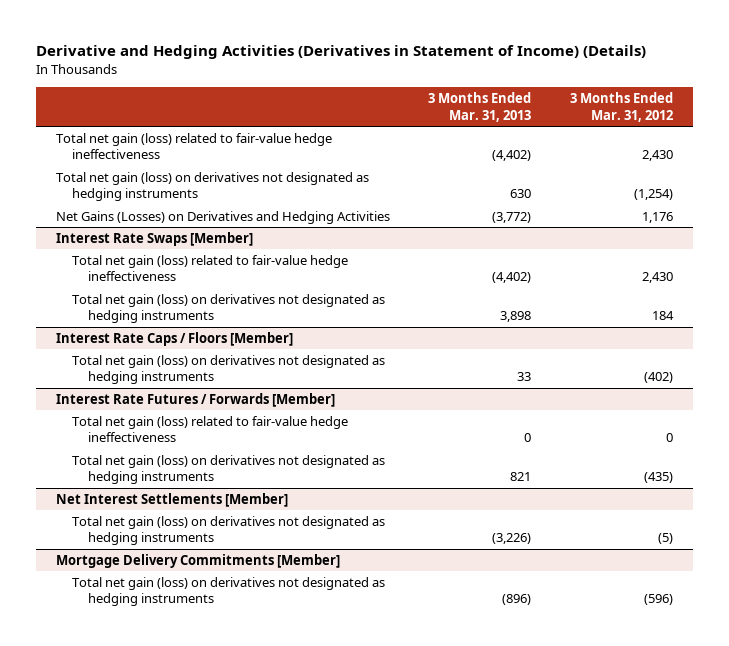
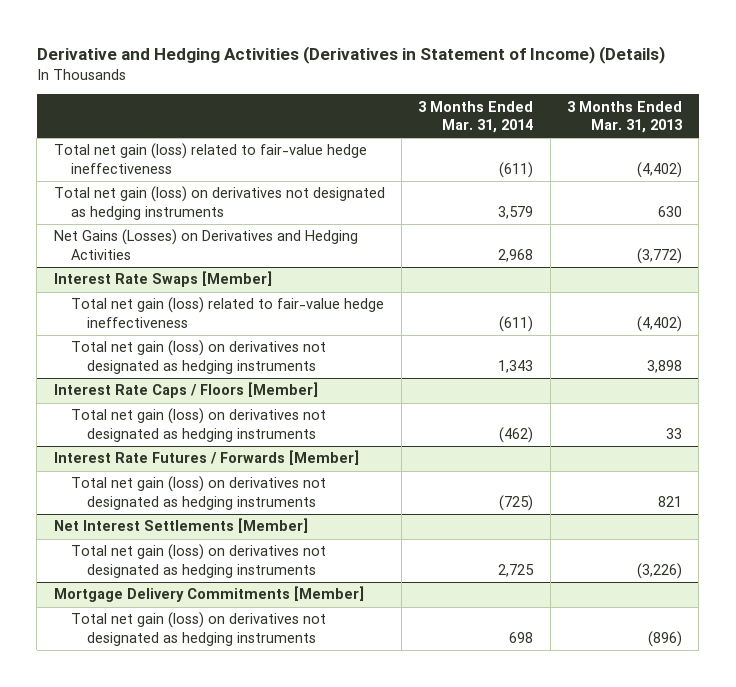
[570,92,674,122] 3 Months Ended Mar. 31, 2012 -> none
none -> [418,100,534,134] 3 Months Ended Mar. 31, 2014
[71,415,348,443] Total net gain (loss) related to fair-value hedge ineffectiveness -> none

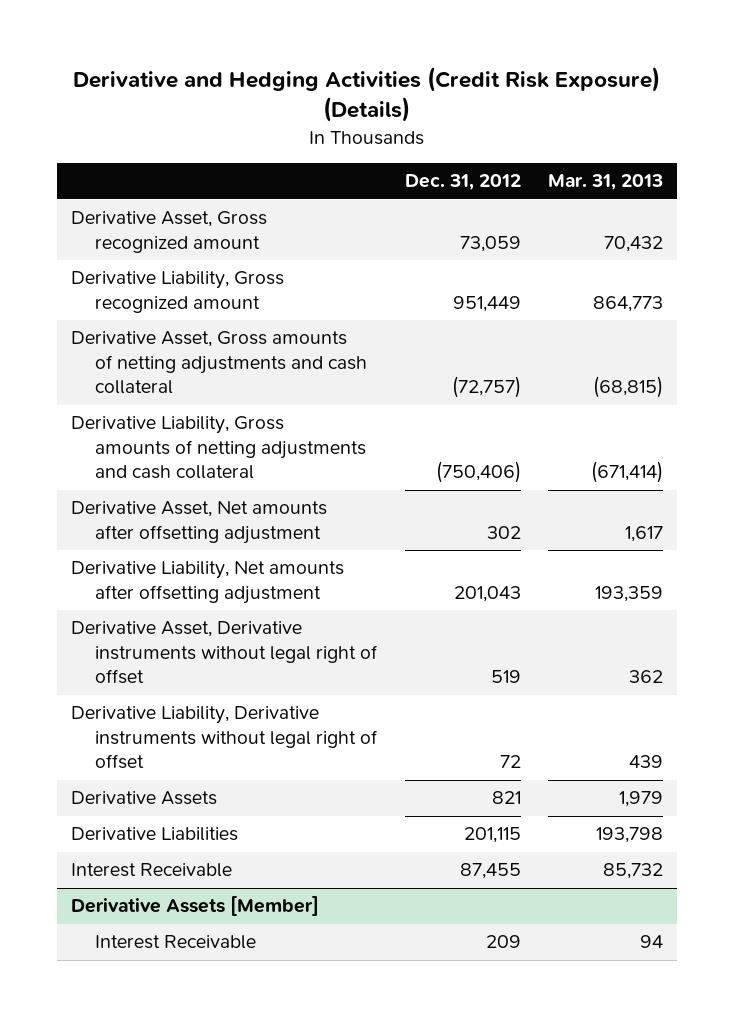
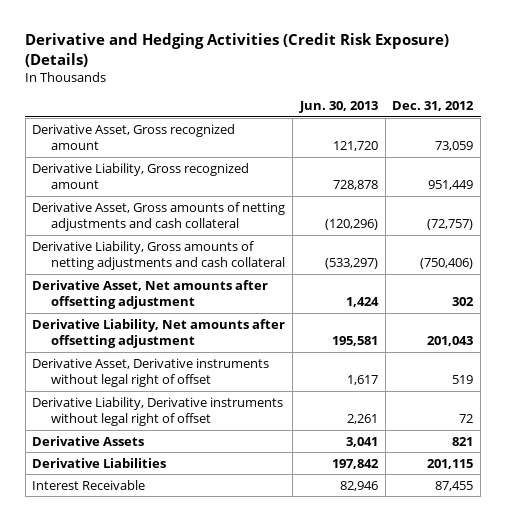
[548,174,664,191] Mar. 31, 2013 -> none
none -> [298,101,378,114] Jun. 30, 2013
[71,895,320,917] Derivative Assets [Member] -> none
[95,935,257,950] Interest Receivable -> none

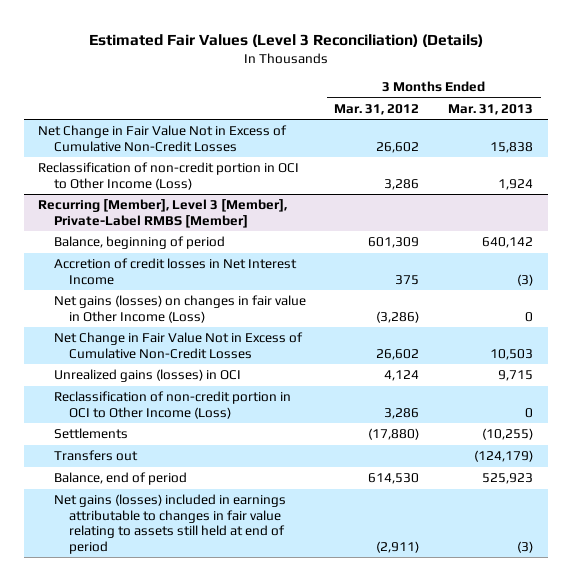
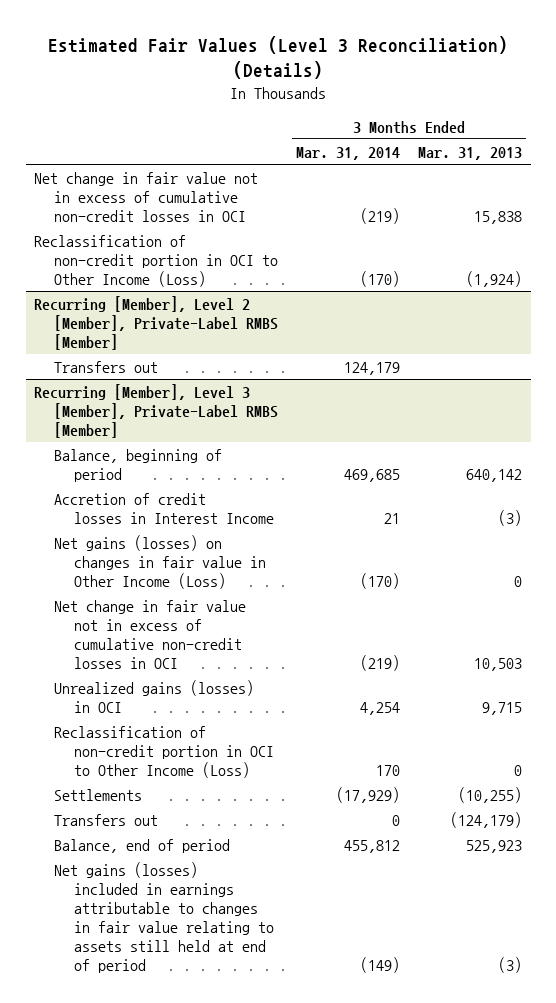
[334,103,420,115] Mar. 31, 2012 -> none
none -> [296,146,401,160] Mar. 31, 2014
[38,125,288,152] Net Change in Fair Value Not in Excess of Cumulative Non-Credit Losses -> [34,171,259,222] Net change in fair value not in excess of cumulative non-credit losses in OCI
[498,178,534,190] 1,924 -> [465,270,522,287] (1,924)
none -> [34,295,279,350] Recurring [Member], Level 2 [Member], Private-Label RMBS [Member]
none -> [54,360,159,373] Transfers out
[53,258,297,285] Accretion of credit losses in Net Interest Income -> [54,492,274,524] Accretion of credit losses in Interest Income
[53,332,303,359] Net Change in Fair Value Not in Excess of Cumulative Non-Credit Losses -> [54,599,247,669] Net change in fair value not in excess of cumulative non-credit losses in OCI

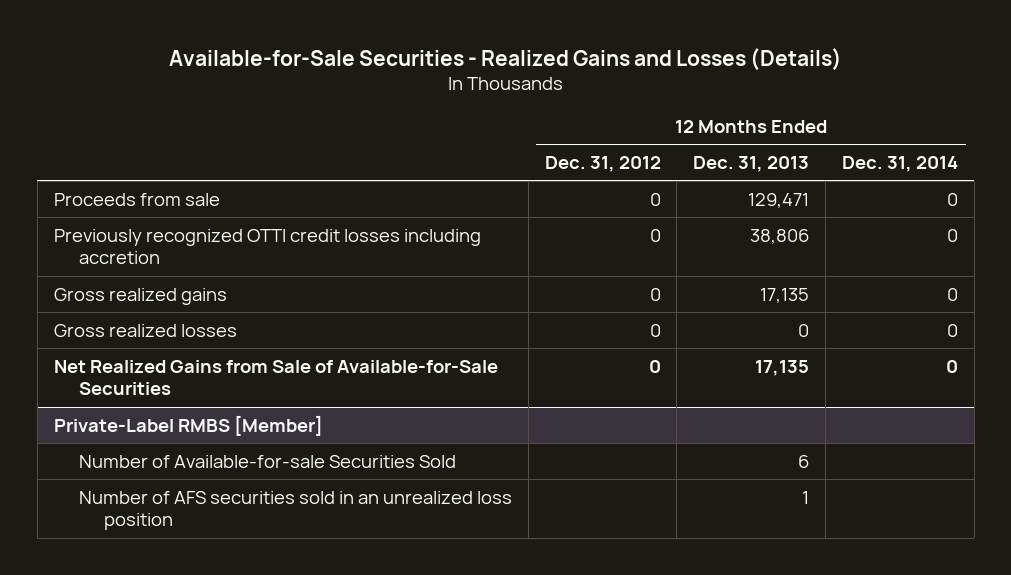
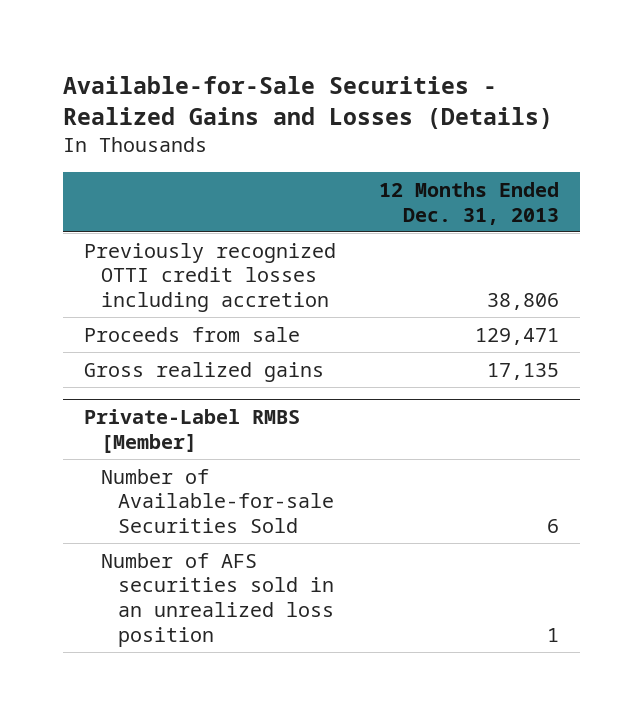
[544,156,661,173] Dec. 31, 2012 -> none
[841,156,958,173] Dec. 31, 2014 -> none
[53,192,220,206] Proceeds from sale -> [84,326,301,342] Proceeds from sale
[53,323,237,337] Gross realized losses -> none
[53,359,498,396] Net Realized Gains from Sale of Available-for-Sale Securities -> none

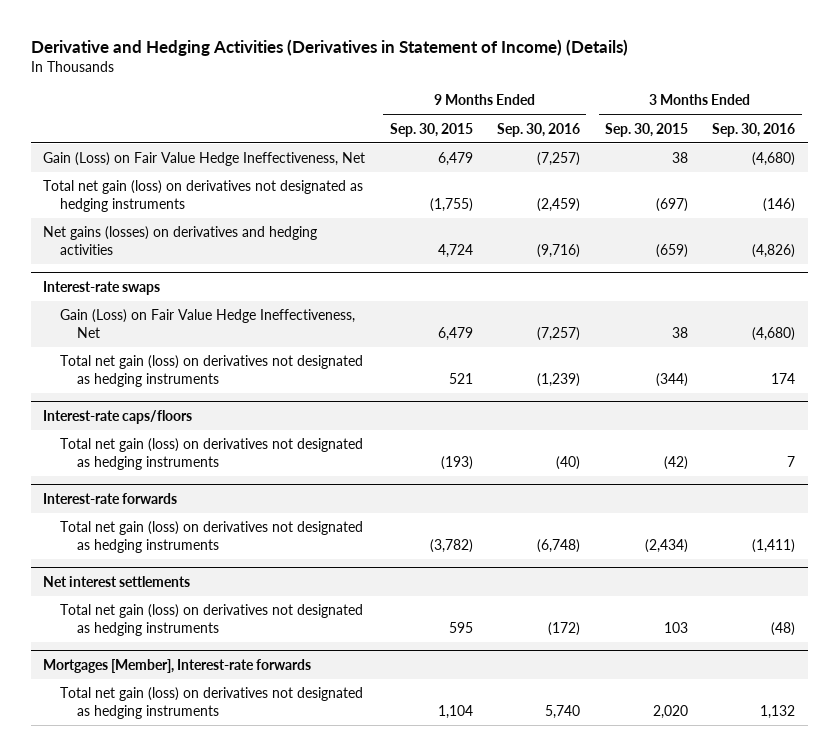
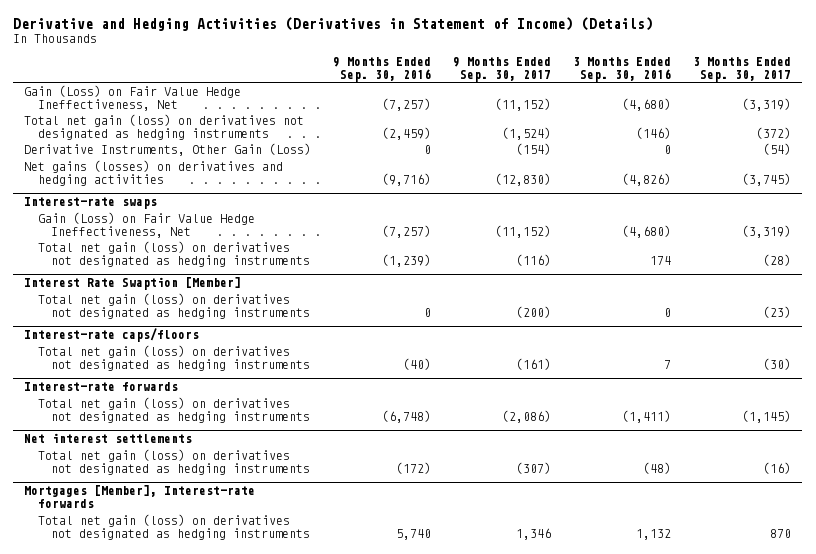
[389,122,473,137] Sep. 30, 2015 -> none
[604,122,688,137] Sep. 30, 2015 -> none
none -> [453,57,552,82] 9 Months Ended Sep. 30, 2017
none -> [693,57,792,82] 3 Months Ended Sep. 30, 2017
none -> [24,143,312,157] Derivative Instruments, Other Gain (Loss)
none -> [24,277,242,291] Interest Rate Swaption [Member]
none -> [37,293,310,319] Total net gain (loss) on derivatives not designated as hedging instruments

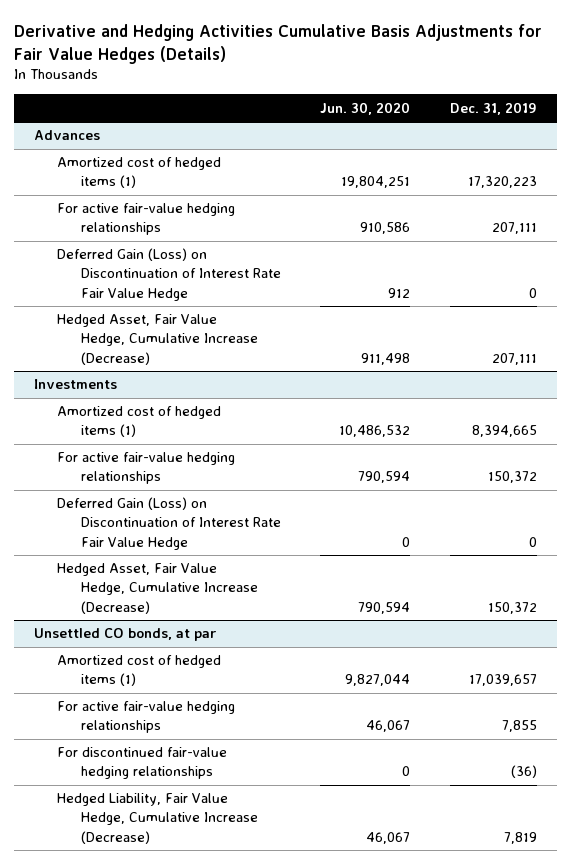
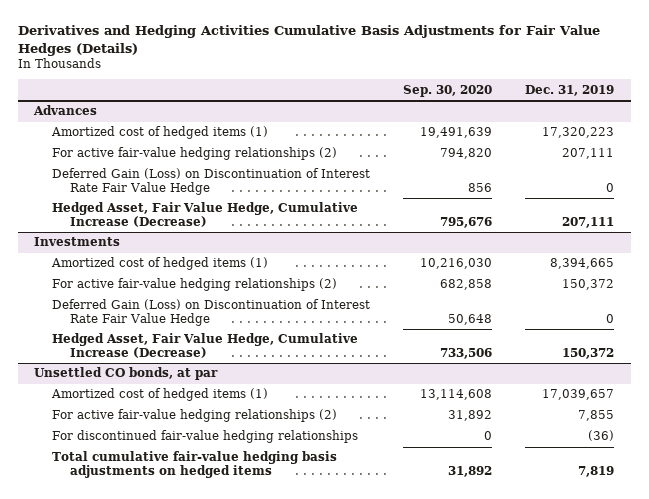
[14,23,543,64] Derivative and Hedging Activities Cumulative Basis Adjustments for Fair Value Hedges (Details) -> [17,25,600,56] Derivatives and Hedging Activities Cumulative Basis Adjustments for Fair Value Hedges (Details)
[320,101,411,115] Jun. 30, 2020 -> none
none -> [403,84,493,97] Sep. 30, 2020
[57,203,236,236] For active fair-value hedging relationships -> [52,147,338,161] For active fair-value hedging relationships (2)
[57,452,236,485] For active fair-value hedging relationships -> [52,278,338,292] For active fair-value hedging relationships (2)
[57,701,236,734] For active fair-value hedging relationships -> [52,409,338,423] For active fair-value hedging relationships (2)
[57,793,258,844] Hedged Liability, Fair Value Hedge, Cumulative Increase (Decrease) -> [52,451,338,478] Total cumulative fair-value hedging basis adjustments on hedged items

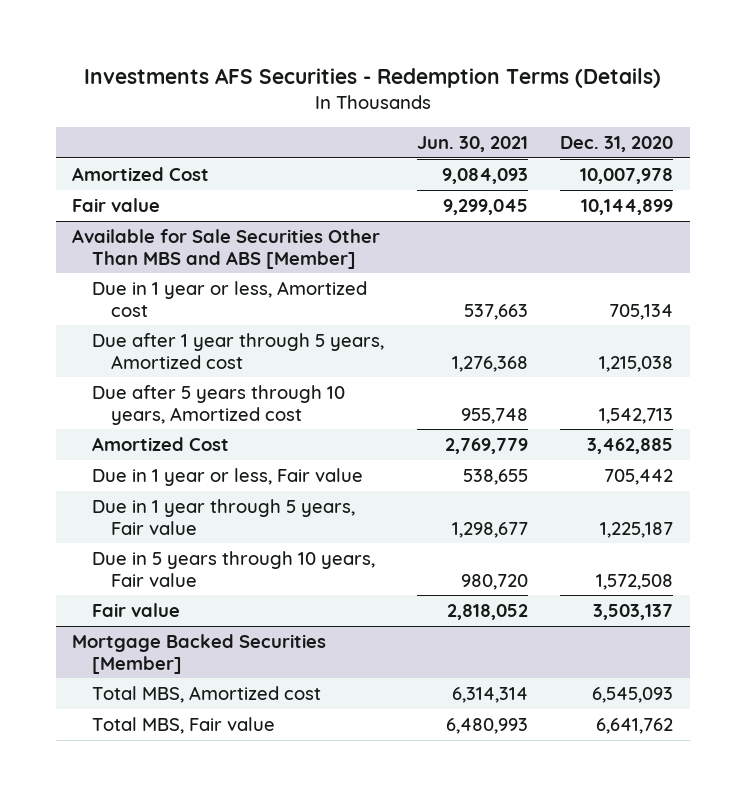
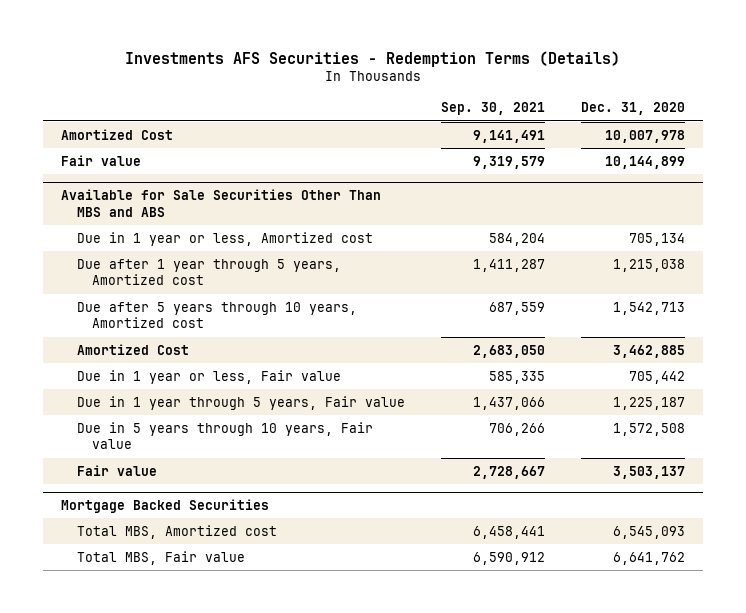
[416,136,528,153] Jun. 30, 2021 -> none
none -> [440,102,545,116] Sep. 30, 2021
[72,228,381,269] Available for Sale Securities Other Than MBS and ABS [Member] -> [61,189,382,217] Available for Sale Securities Other Than MBS and ABS
[72,633,327,674] Mortgage Backed Securities [Member] -> [61,499,270,514] Mortgage Backed Securities

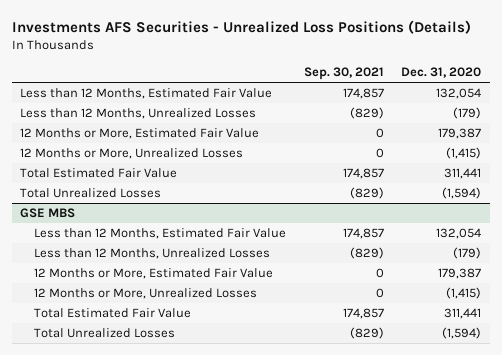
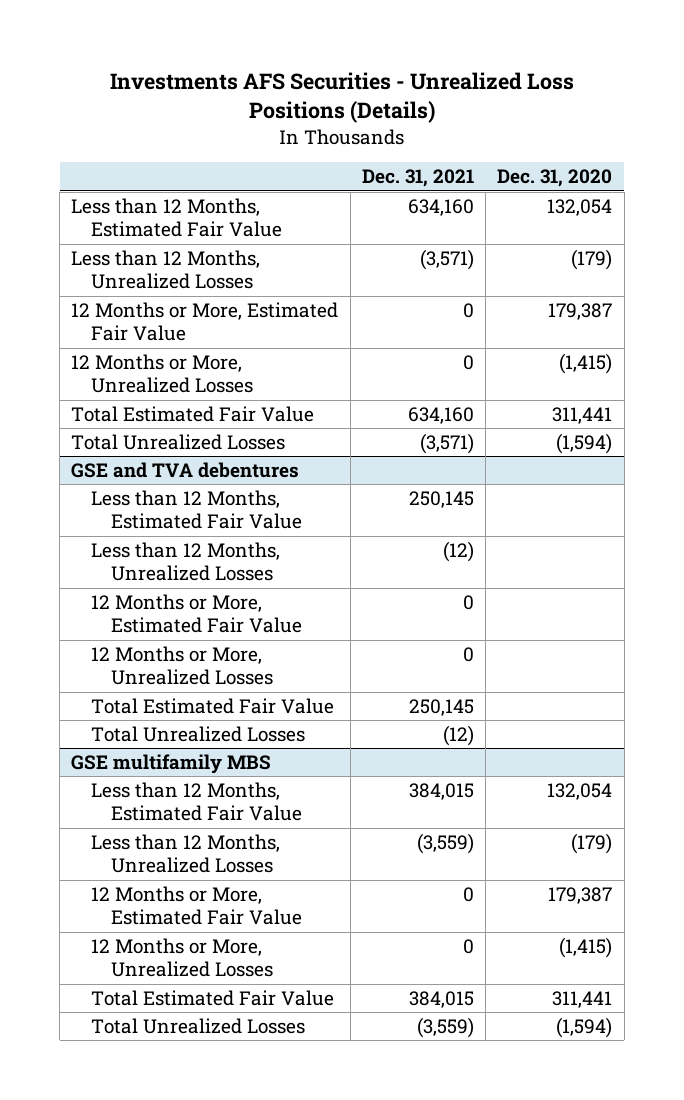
[303,67,384,81] Sep. 30, 2021 -> none
none -> [361,169,474,188] Dec. 31, 2021
none -> [71,461,300,478] GSE and TVA debentures
none -> [91,489,303,530] Less than 12 Months, Estimated Fair Value
none -> [91,541,281,582] Less than 12 Months, Unrealized Losses
none -> [91,593,303,634] 12 Months or More, Estimated Fair Value
none -> [91,645,274,686] 12 Months or More, Unrealized Losses
none -> [91,697,335,714] Total Estimated Fair Value
none -> [91,725,306,742] Total Unrealized Losses
[20,208,76,219] GSE MBS -> [71,753,272,774] GSE multifamily MBS

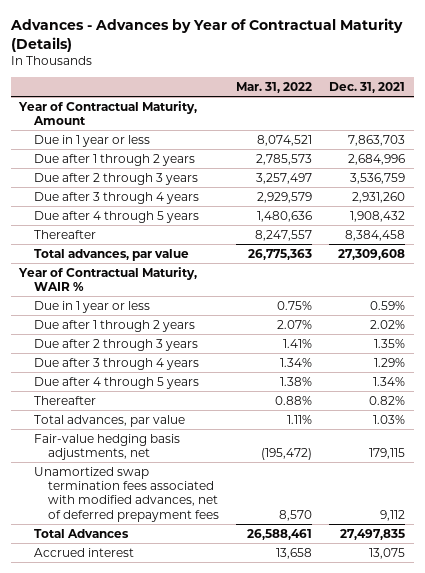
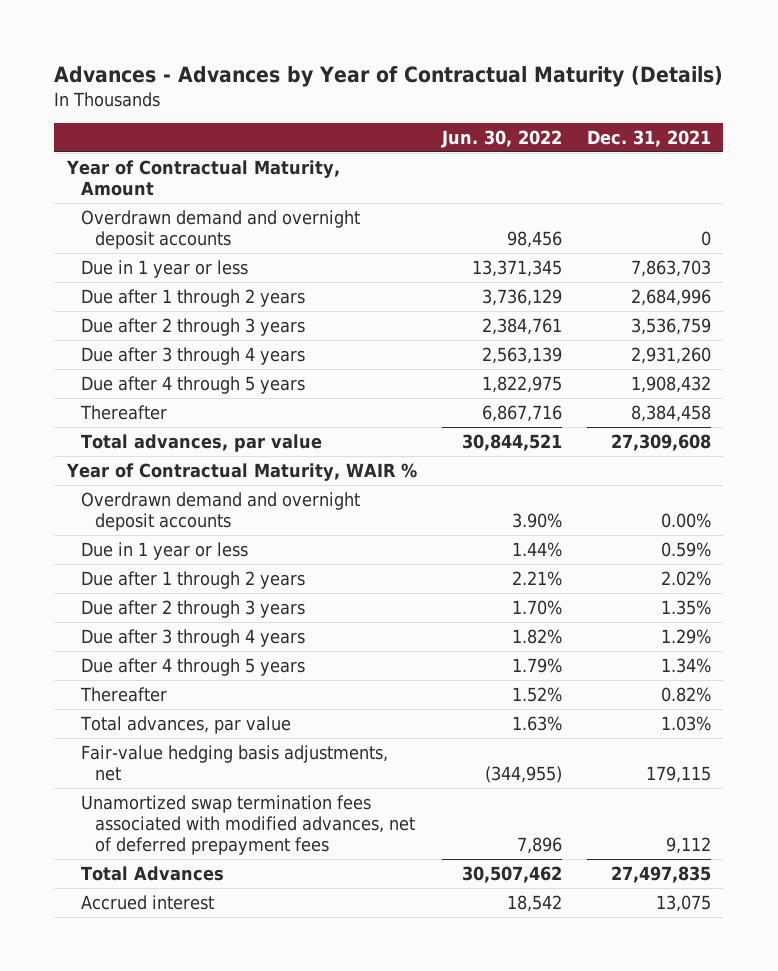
[235,82,312,94] Mar. 31, 2022 -> none
none -> [440,129,562,148] Jun. 30, 2022
none -> [80,209,360,249] Overdrawn demand and overnight deposit accounts
none -> [80,491,360,531] Overdrawn demand and overnight deposit accounts

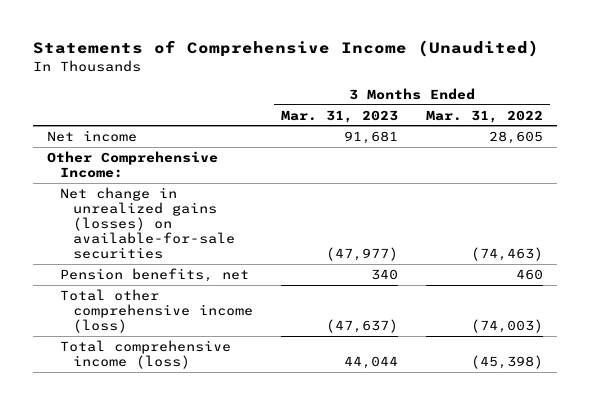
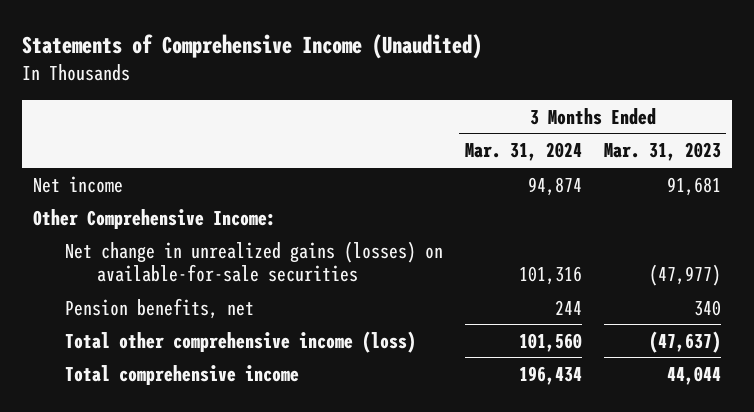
[426,109,544,123] Mar. 31, 2022 -> none
none -> [464,142,582,162] Mar. 31, 2024
[59,339,231,370] Total comprehensive income (loss) -> [64,364,299,385] Total comprehensive income

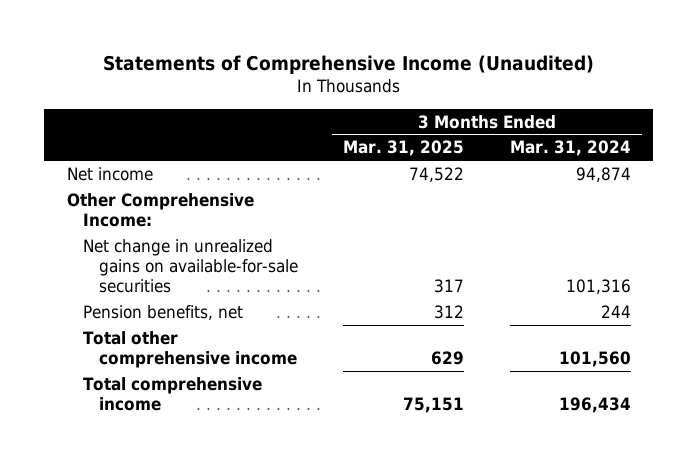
[603,142,721,162] Mar. 31, 2023 -> none
none -> [343,140,465,157] Mar. 31, 2025
[64,240,443,283] Net change in unrealized gains (losses) on available-for-sale securities -> [82,238,298,293] Net change in unrealized gains on available-for-sale securities
[64,330,416,353] Total other comprehensive income (loss) -> [82,330,297,368] Total other comprehensive income

